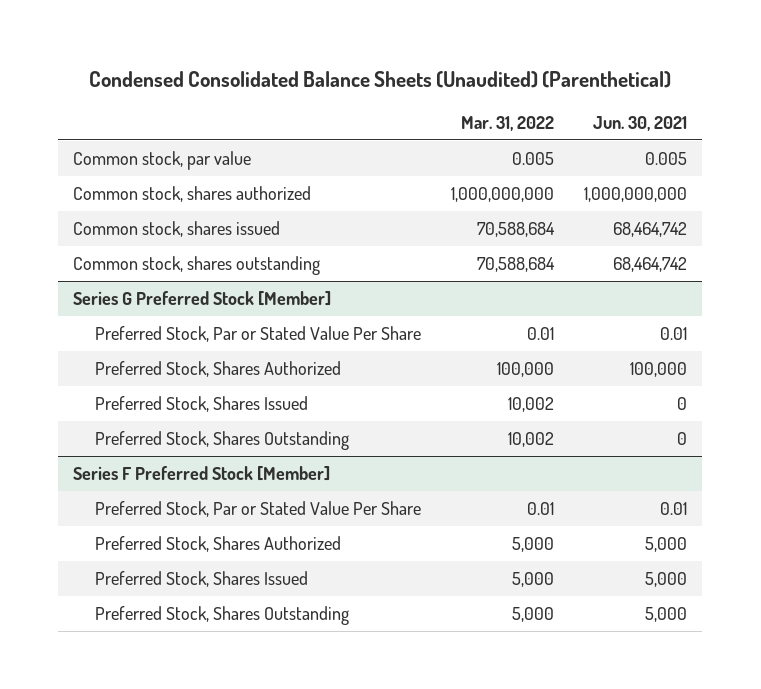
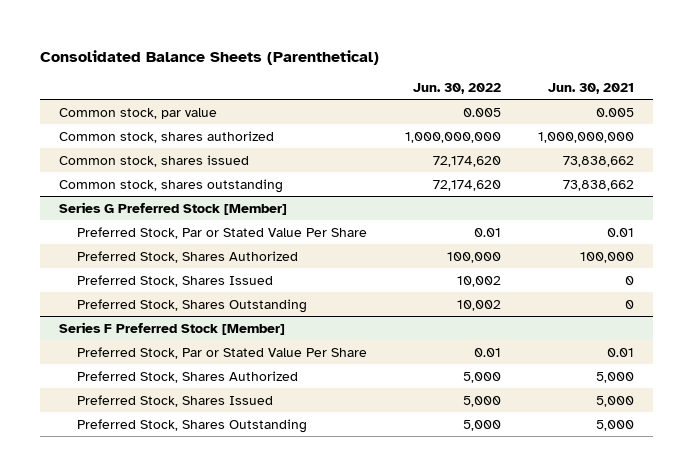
[89,70,672,88] Condensed Consolidated Balance Sheets (Unaudited) (Parenthetical) -> [39,49,379,65] Consolidated Balance Sheets (Parenthetical)
[461,116,555,132] Mar. 31, 2022 -> none
none -> [412,83,501,95] Jun. 30, 2022
[613,222,688,238] 68,464,742 -> [563,155,635,167] 73,838,662
[613,257,688,273] 68,464,742 -> [563,179,635,191] 73,838,662

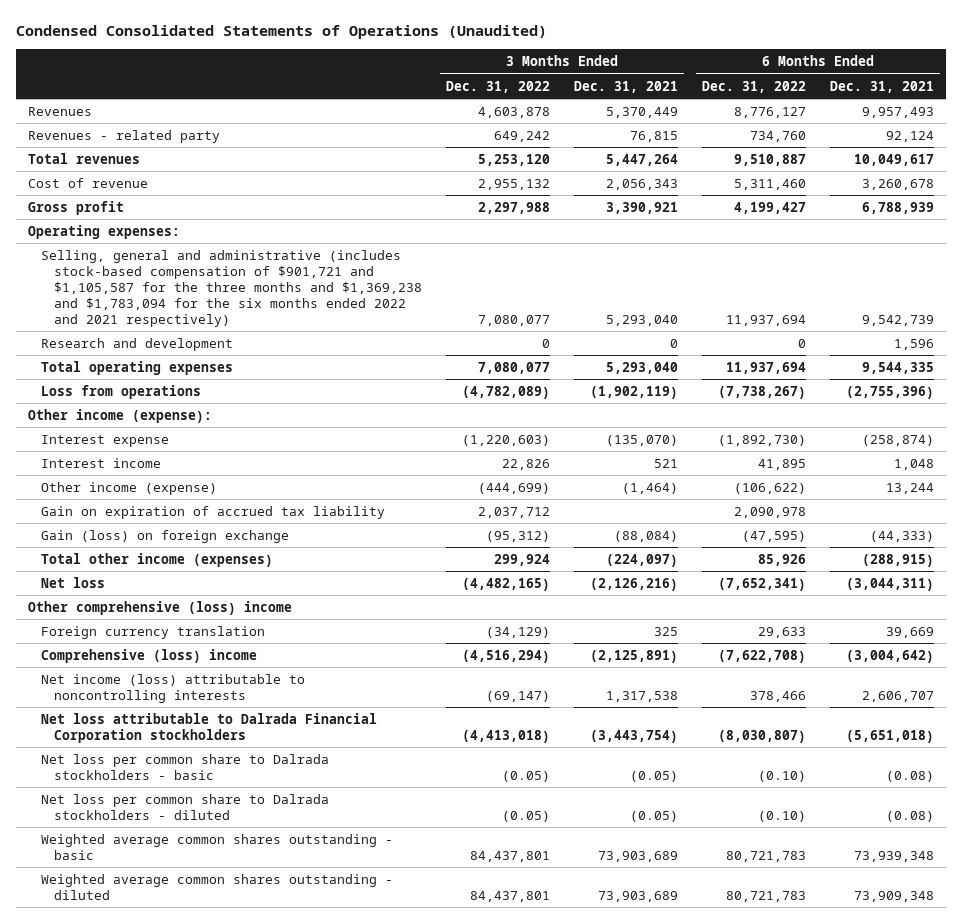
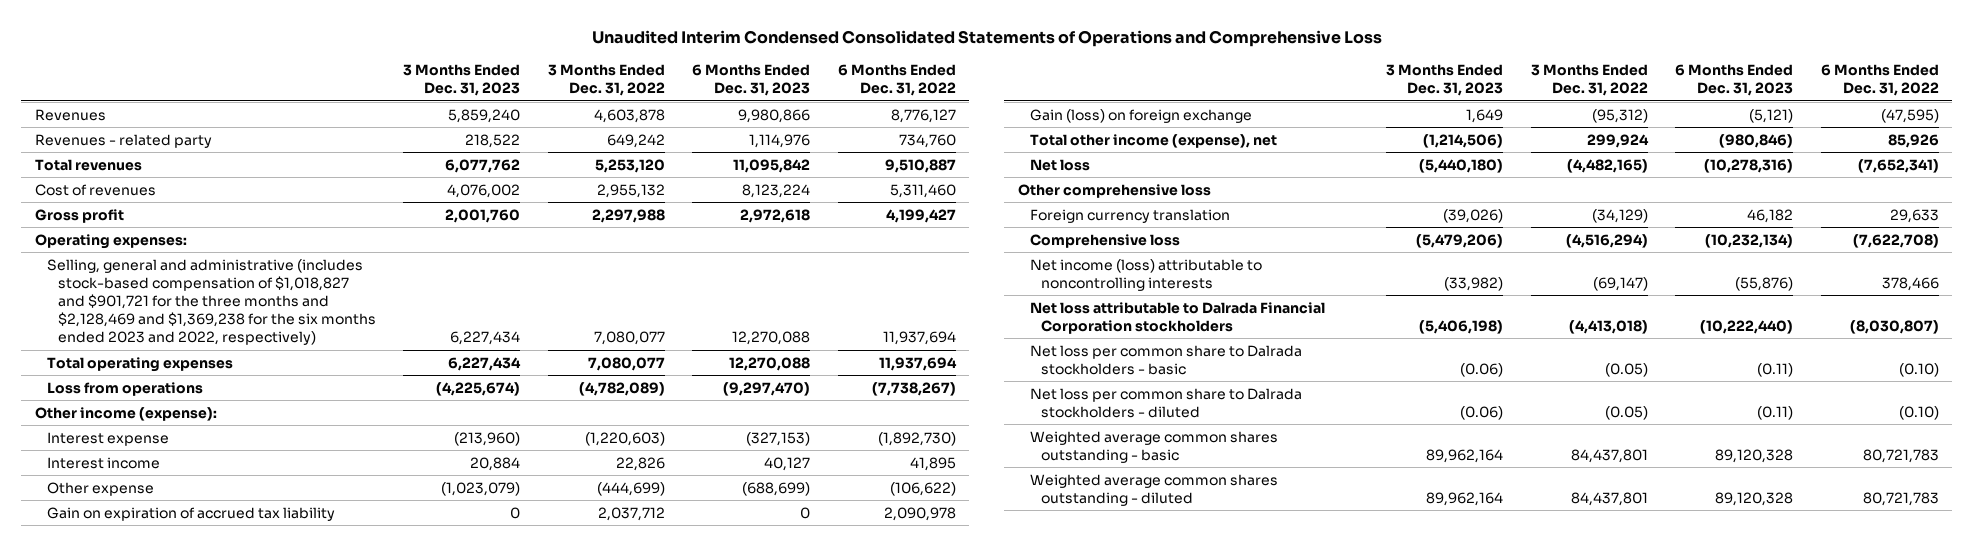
[16,25,548,40] Condensed Consolidated Statements of Operations (Unaudited) -> [591,30,1382,48] Unaudited Interim Condensed Consolidated Statements of Operations and Comprehensive Loss
[574,80,679,93] Dec. 31, 2021 -> none
[829,80,934,93] Dec. 31, 2021 -> none
none -> [403,64,521,97] 3 Months Ended Dec. 31, 2023
none -> [692,64,811,97] 6 Months Ended Dec. 31, 2023
[28,177,149,188] Cost of revenue -> [35,183,157,196] Cost of revenues
[41,337,234,351] Research and development -> none
[41,249,423,327] Selling, general and administrative (includes stock-based compensation of $901,721 and $1,105,587 for the three months and $1,369,238 and $1,783,094 for the six months ended 2022 and 2021 respectively) -> [46,258,376,346] Selling, general and administrative (includes stock-based compensation of $1,018,827 and $901,721 for the three months and $2,128,469 and $1,369,238 for the six months ended 2023 and 2022, respectively)
[41,481,218,495] Other income (expense) -> [46,481,154,496] Other expense
[41,552,274,567] Total other income (expenses) -> [1029,133,1277,148] Total other income (expense), net
[28,600,293,615] Other comprehensive (loss) income -> [1018,183,1212,198] Other comprehensive loss
[41,648,258,663] Comprehensive (loss) income -> [1029,233,1180,248] Comprehensive loss

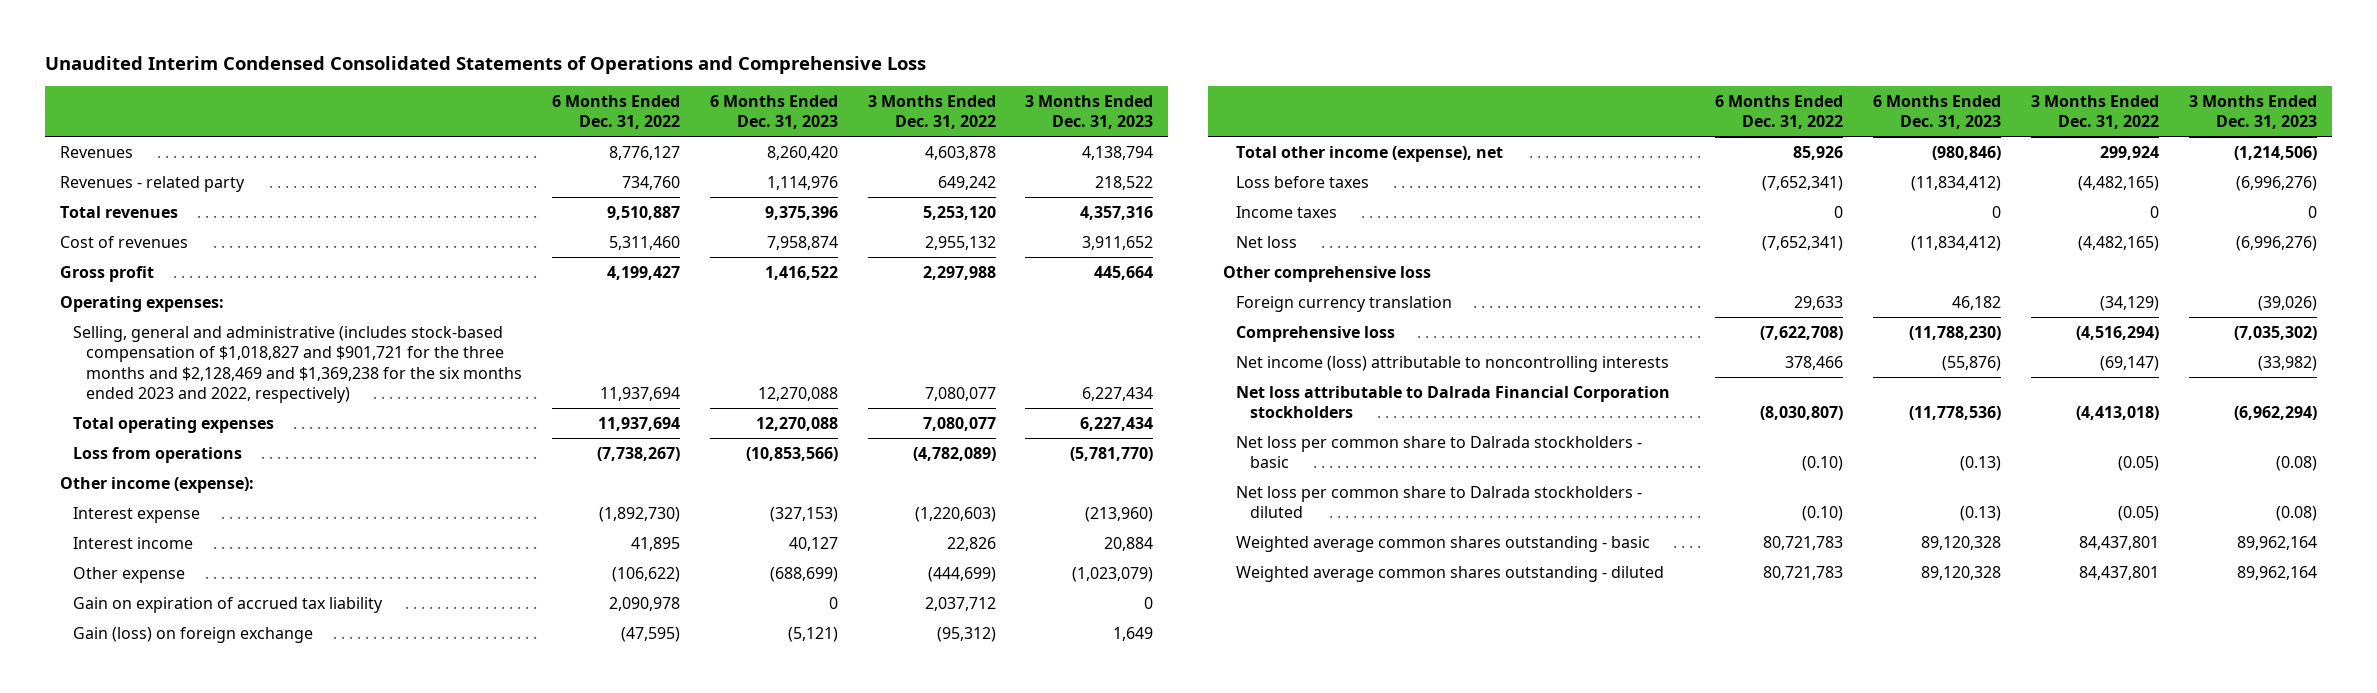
[448,108,521,123] 5,859,240 -> [1082,145,1154,160] 4,138,794
[738,108,811,123] 9,980,866 -> [766,145,838,160] 8,260,420
[445,158,521,173] 6,077,762 -> [1080,205,1154,220] 4,357,316
[733,158,811,173] 11,095,842 -> [764,205,838,220] 9,375,396
[447,183,521,198] 4,076,002 -> [1082,235,1154,250] 3,911,652
[742,183,811,198] 8,123,224 -> [766,235,838,250] 7,958,874
[445,208,521,223] 2,001,760 -> [1094,265,1154,280] 445,664
[740,208,811,223] 2,972,618 -> [764,265,838,280] 1,416,522
[436,381,521,396] (4,225,674) -> [1070,446,1154,461] (5,781,770)
[723,381,811,396] (9,297,470) -> [745,446,838,461] (10,853,566)
none -> [1236,175,1370,188] Loss before taxes
none -> [1236,205,1338,218] Income taxes
[1419,158,1504,173] (5,440,180) -> [2235,235,2317,251] (6,996,276)
[1704,158,1794,173] (10,278,316) -> [1911,235,2002,251] (11,834,412)
[1416,233,1504,248] (5,479,206) -> [2233,325,2317,340] (7,035,302)
[1705,233,1794,248] (10,232,134) -> [1909,325,2002,340] (11,788,230)
[1419,319,1504,334] (5,406,198) -> [2233,406,2317,421] (6,962,294)
[1700,319,1794,334] (10,222,440) -> [1909,406,2002,421] (11,778,536)
[1460,362,1504,377] (0.06) -> [2275,456,2317,472] (0.08)
[1757,362,1794,377] (0.11) -> [1960,456,2002,472] (0.13)
[1460,405,1504,420] (0.06) -> [2275,506,2317,522] (0.08)
[1757,405,1794,420] (0.11) -> [1960,506,2002,522] (0.13)

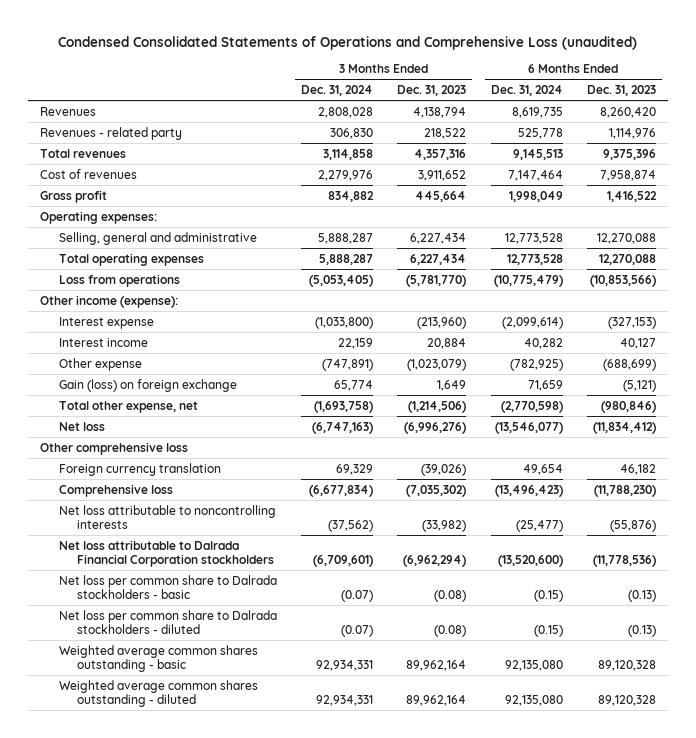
[45,56,927,75] Unaudited Interim Condensed Consolidated Statements of Operations and Comprehensive Loss -> [58,35,638,50] Condensed Consolidated Statements of Operations and Comprehensive Loss (unaudited)
[552,94,681,130] 6 Months Ended Dec. 31, 2022 -> none
[867,94,996,130] 3 Months Ended Dec. 31, 2022 -> none
none -> [300,84,373,96] Dec. 31, 2024
none -> [490,84,563,96] Dec. 31, 2024
[73,325,523,403] Selling, general and administrative (includes stock-based compensation of $1,018,827 and $901,721 for the three months and $2,128,469 and $1,369,238 for the six months ended 2023 and 2022, respectively) -> [58,231,257,245] Selling, general and administrative
[73,596,384,613] Gain on expiration of accrued tax liability -> none
[1236,175,1370,188] Loss before taxes -> none
[1236,205,1338,218] Income taxes -> none
[1236,145,1504,162] Total other income (expense), net -> [58,400,198,413] Total other expense, net
[1236,355,1670,372] Net income (loss) attributable to noncontrolling interests -> [58,504,276,529] Net loss attributable to noncontrolling interests

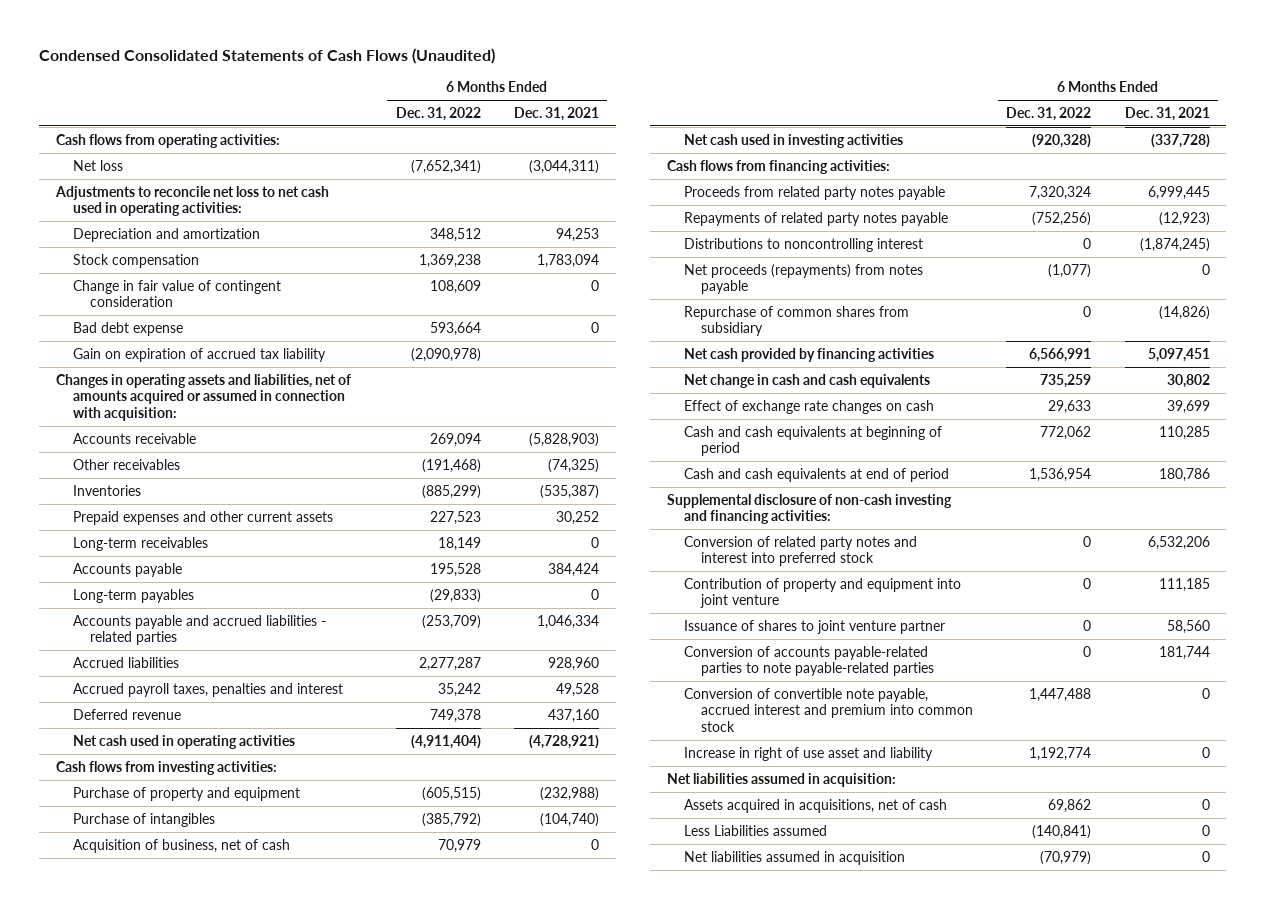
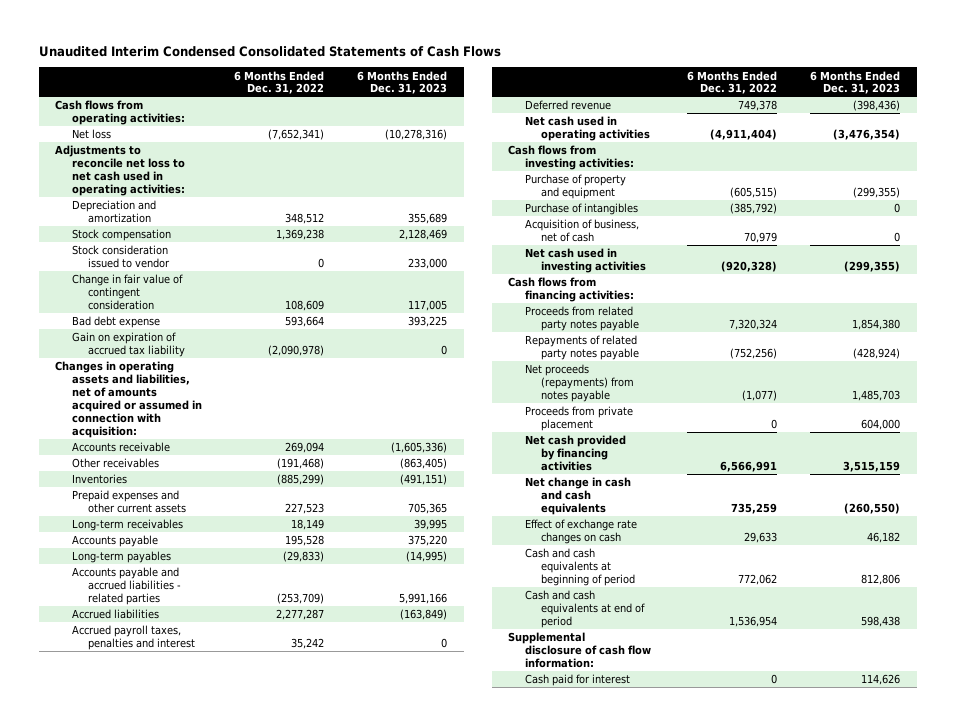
[39,47,496,64] Condensed Consolidated Statements of Cash Flows (Unaudited) -> [38,46,501,58] Unaudited Interim Condensed Consolidated Statements of Cash Flows
[514,106,600,121] Dec. 31, 2021 -> none
none -> [357,70,448,95] 6 Months Ended Dec. 31, 2023
none -> [71,245,170,269] Stock consideration issued to vendor
[683,237,923,252] Distributions to noncontrolling interest -> none
[683,305,909,337] Repurchase of common shares from subsidiary -> none
none -> [524,406,633,432] Proceeds from private placement
[666,493,952,525] Supplemental disclosure of non-cash investing and financing activities: -> none
[683,535,917,567] Conversion of related party notes and interest into preferred stock -> none
[683,577,961,609] Contribution of property and equipment into joint venture -> none
[683,619,945,634] Issuance of shares to joint venture partner -> none
[683,645,934,677] Conversion of accounts payable-related parties to note payable-related parties -> none
[683,687,973,733] Conversion of convertible note payable, accrued interest and premium into common stock -> none
[683,746,933,761] Increase in right of use asset and liability -> none
[666,772,896,787] Net liabilities assumed in acquisition: -> none
[683,798,947,813] Assets acquired in acquisitions, net of cash -> none
[683,824,827,836] Less Liabilities assumed -> none
[683,850,905,865] Net liabilities assumed in acquisition -> none
none -> [508,632,651,669] Supplemental disclosure of cash flow information:
none -> [524,674,630,687] Cash paid for interest

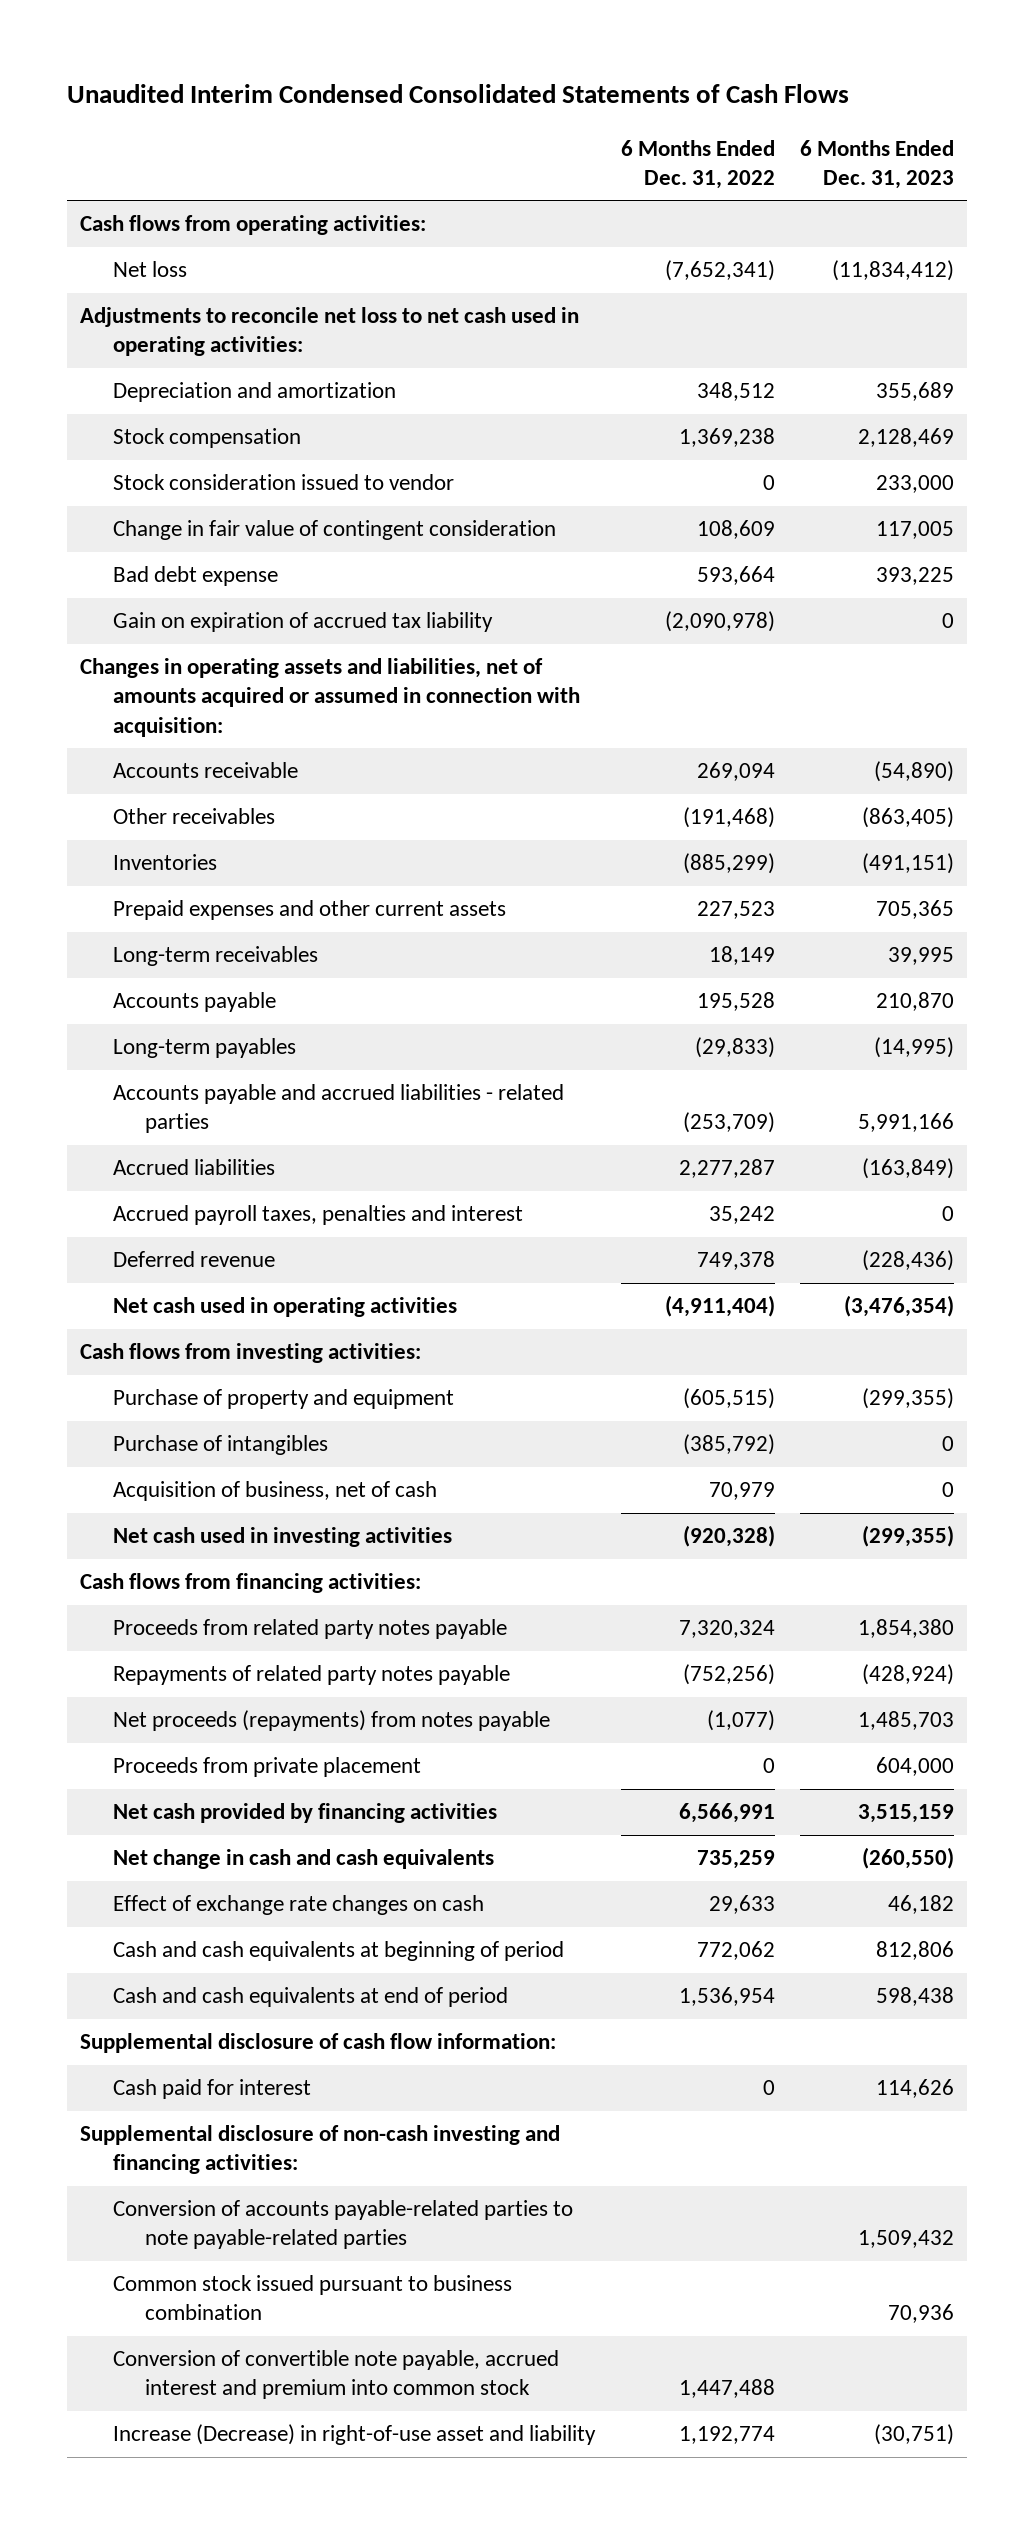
[385,129,448,141] (10,278,316) -> [832,260,955,282] (11,834,412)
[391,442,448,454] (1,605,336) -> [874,761,955,783] (54,890)
[408,535,448,547] 375,220 -> [876,992,955,1012] 210,870
[853,100,901,112] (398,436) -> [862,1250,955,1272] (228,436)
none -> [79,2125,560,2175] Supplemental disclosure of non-cash investing and financing activities:
none -> [112,2200,573,2250] Conversion of accounts payable-related parties to note payable-related parties
none -> [112,2275,512,2321] Common stock issued pursuant to business combination
none -> [112,2350,559,2400] Conversion of convertible note payable, accrued interest and premium into common stock
none -> [112,2424,596,2446] Increase (Decrease) in right-of-use asset and liability

